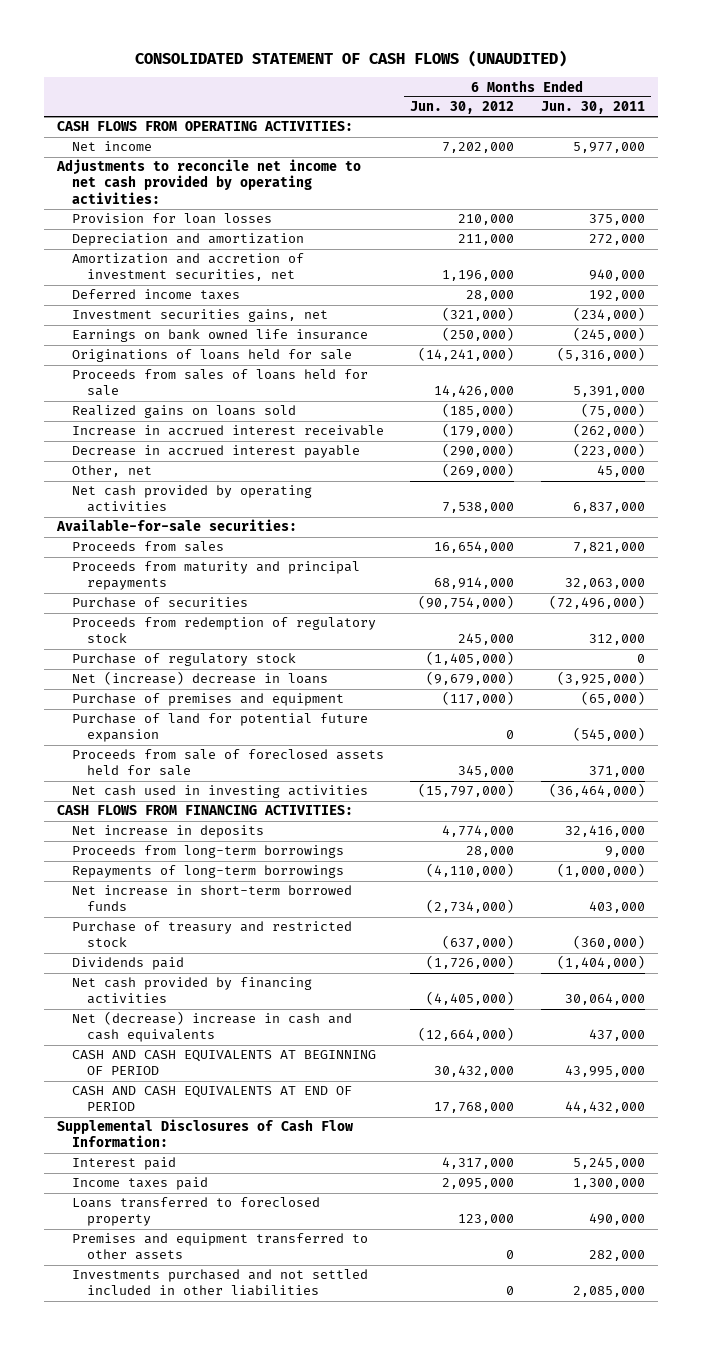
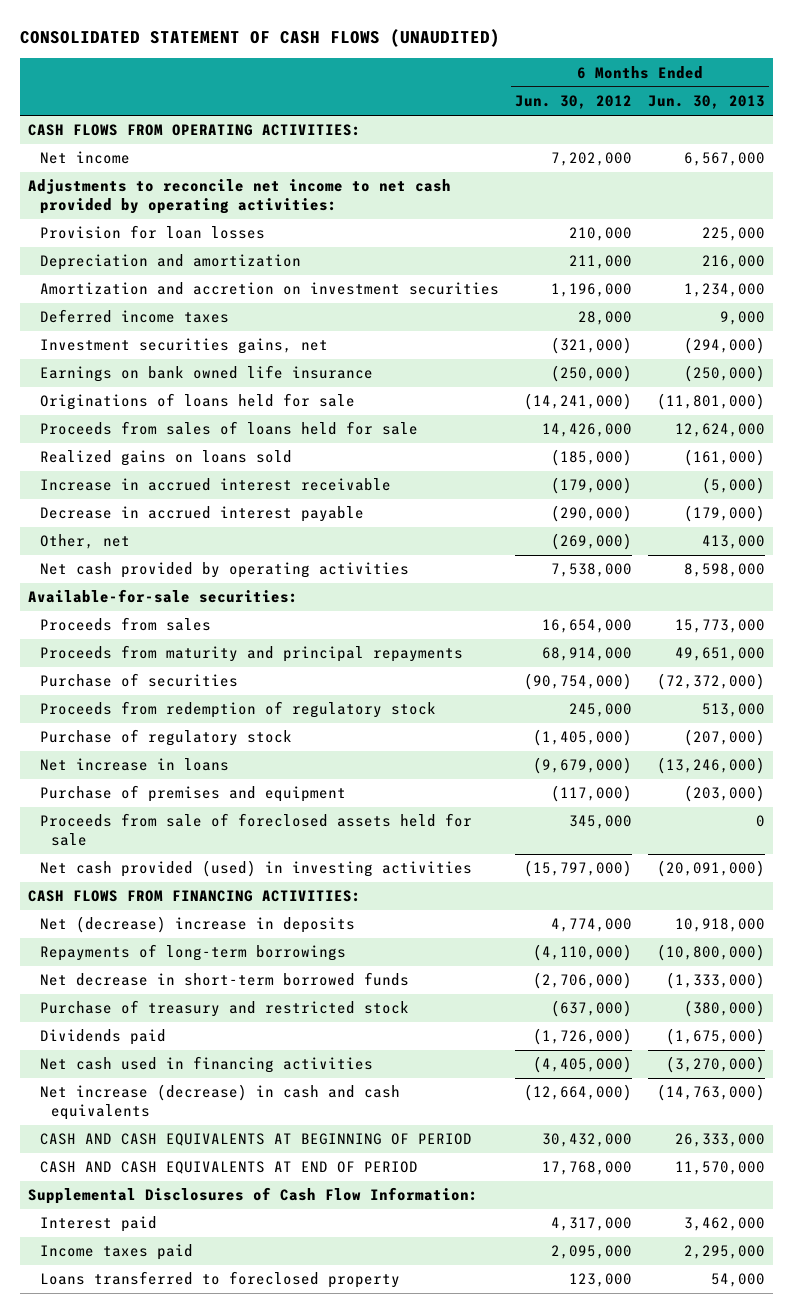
[540,101,645,115] Jun. 30, 2011 -> none
none -> [647,95,765,110] Jun. 30, 2013
[72,253,305,282] Amortization and accretion of investment securities, net -> [39,282,499,296] Amortization and accretion on investment securities
[72,671,329,686] Net (increase) decrease in loans -> [39,758,229,772] Net increase in loans
[72,713,369,743] Purchase of land for potential future expansion -> none
[72,785,369,799] Net cash used in investing activities -> [39,860,472,878] Net cash provided (used) in investing activities
[72,845,345,859] Proceeds from long-term borrowings -> none
[72,825,265,839] Net increase in deposits -> [39,916,355,934] Net (decrease) increase in deposits
[72,885,353,912] Net increase in short-term borrowed funds -> [39,972,409,987] Net decrease in short-term borrowed funds
[426,899,515,914] (2,734,000) -> [532,972,632,990] (2,706,000)
[72,977,313,1005] Net cash provided by financing activities -> [39,1056,373,1074] Net cash used in financing activities
[72,1011,353,1043] Net (decrease) increase in cash and cash equivalents -> [39,1084,400,1120] Net increase (decrease) in cash and cash equivalents
[72,1233,369,1261] Premises and equipment transferred to other assets -> none
[72,1269,369,1297] Investments purchased and not settled included in other liabilities -> none

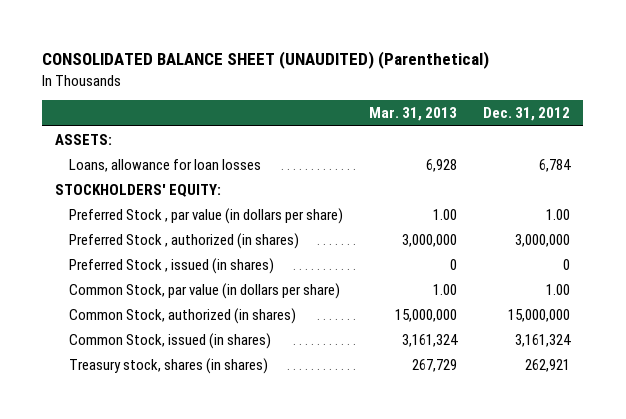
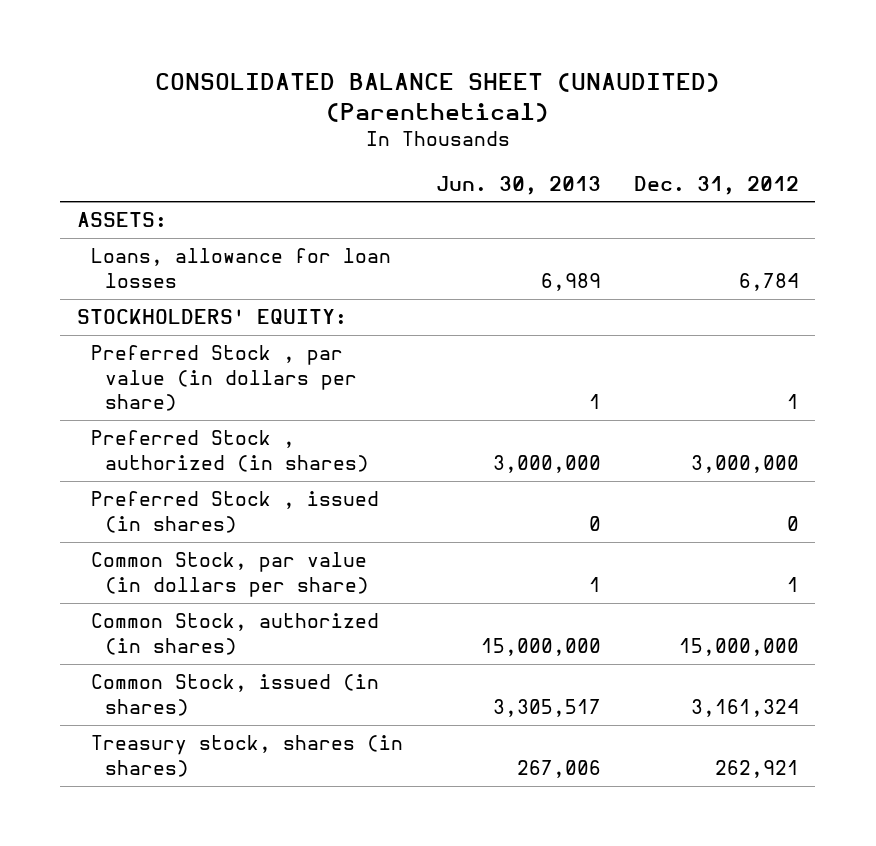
[369,107,458,122] Mar. 31, 2013 -> none
none -> [435,175,601,195] Jun. 30, 2013
[546,208,571,220] 1.00 -> [786,394,799,410] 1
[546,283,571,295] 1.00 -> [786,576,799,592] 1

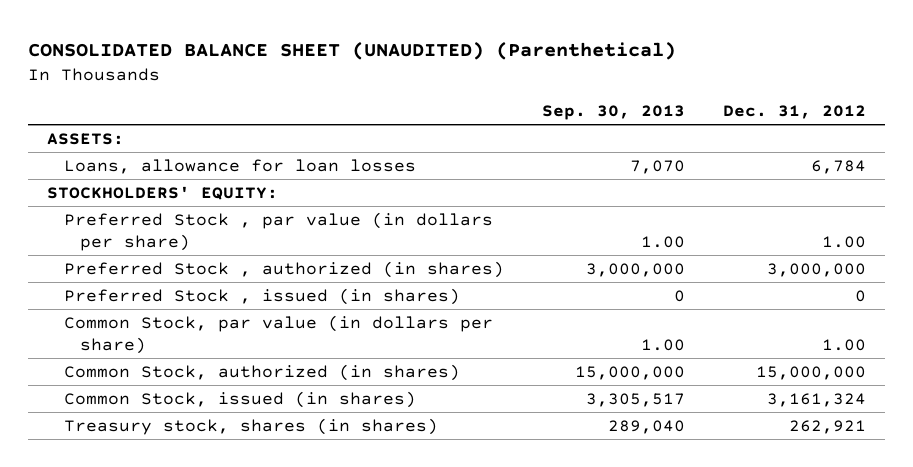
[435,175,601,195] Jun. 30, 2013 -> none
none -> [541,105,685,121] Sep. 30, 2013
[786,394,799,410] 1 -> [821,235,866,248] 1.00
[786,576,799,592] 1 -> [821,338,866,351] 1.00

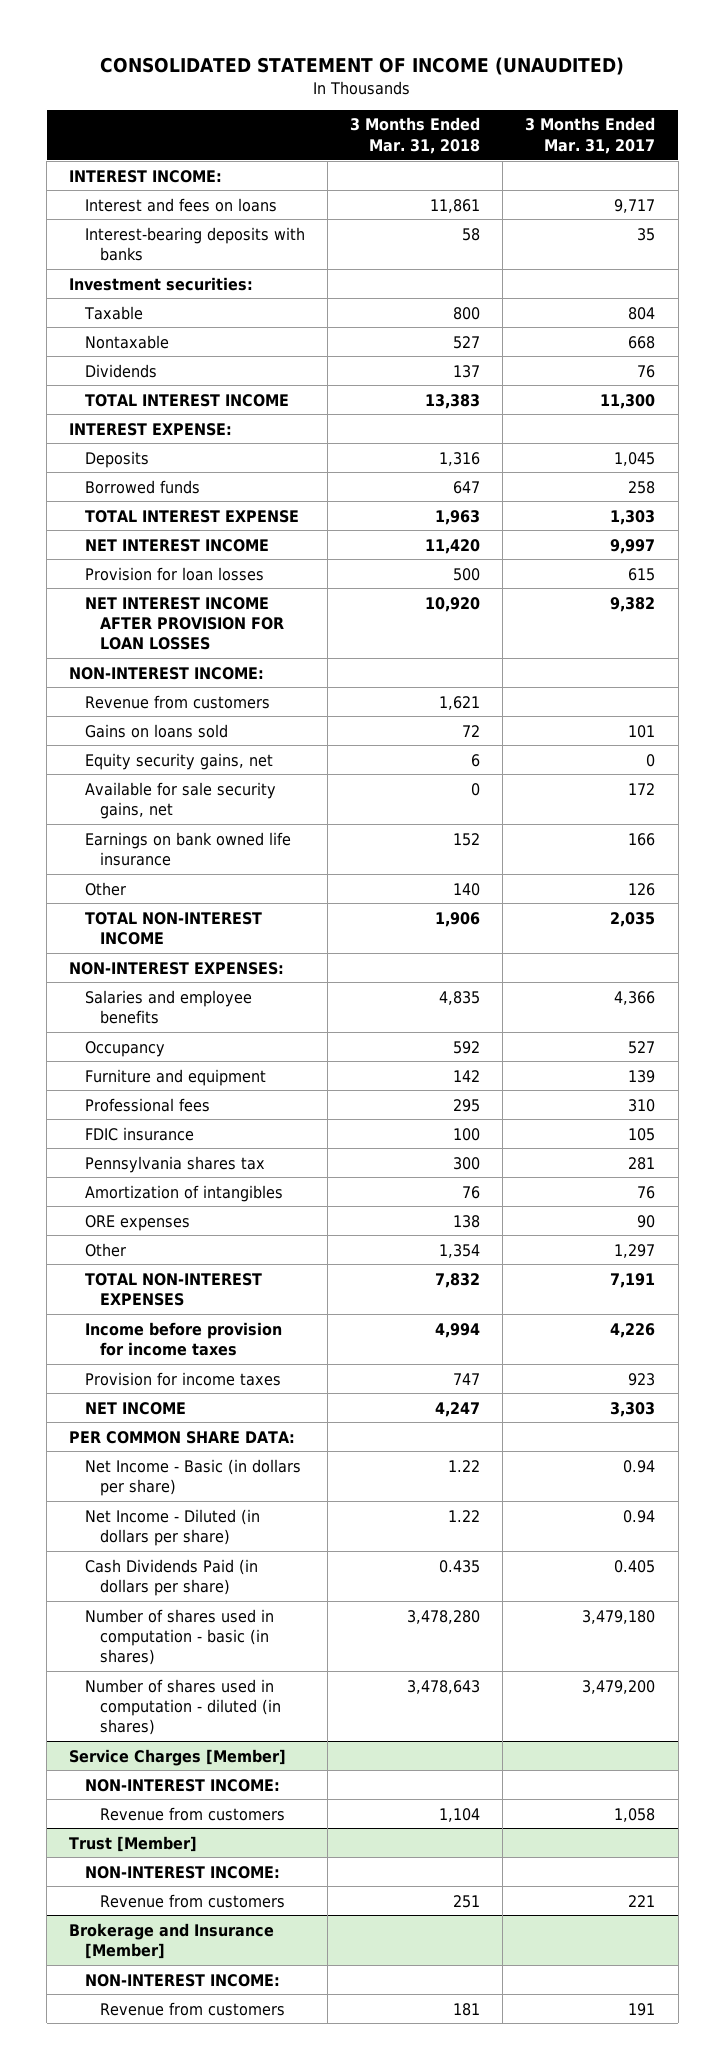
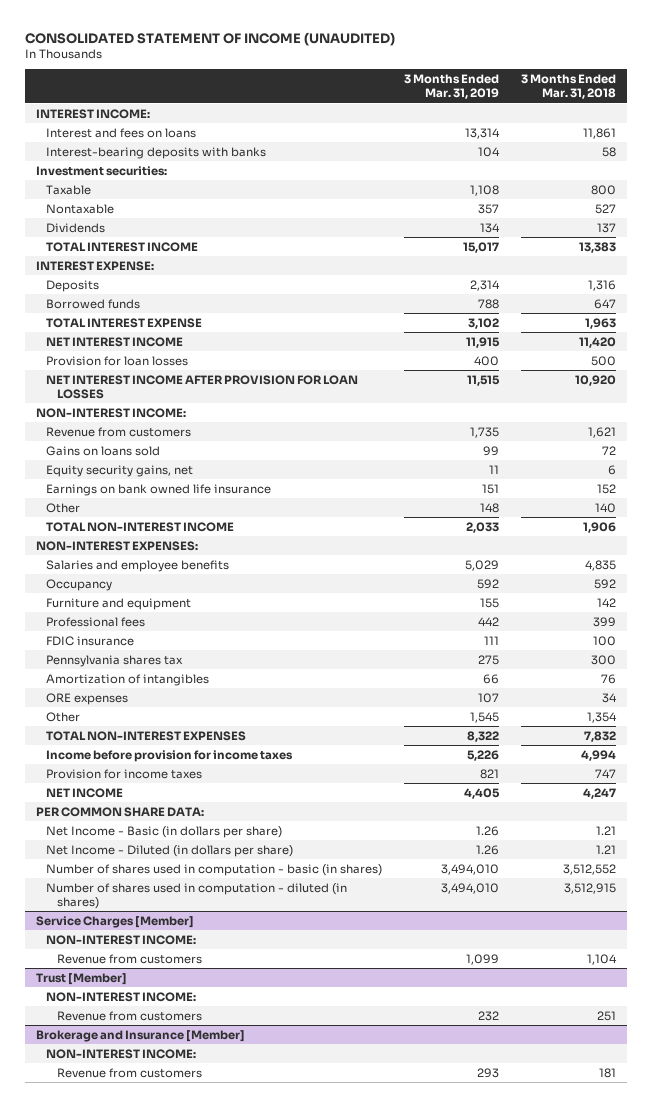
[525,117,656,154] 3 Months Ended Mar. 31, 2017 -> none
none -> [403,73,499,100] 3 Months Ended Mar. 31, 2019
[84,781,276,819] Available for sale security gains, net -> none
[452,1098,480,1112] 295 -> [592,616,616,627] 399
[452,1214,480,1228] 138 -> [601,692,617,703] 34
[84,1558,258,1596] Cash Dividends Paid (in dollars per share) -> none
[447,1459,480,1472] 1.22 -> [595,825,616,835] 1.21
[447,1509,480,1522] 1.22 -> [595,844,616,854] 1.21
[406,1609,480,1624] 3,478,280 -> [562,863,616,875] 3,512,552
[406,1679,480,1694] 3,478,643 -> [563,882,616,894] 3,512,915

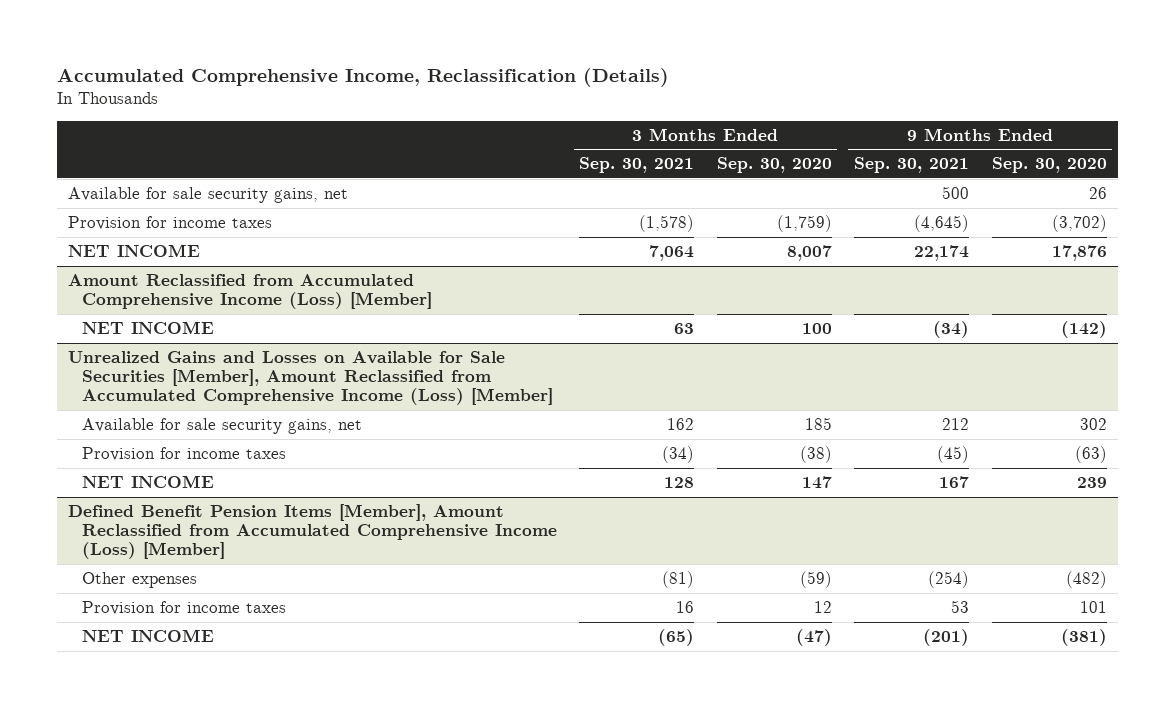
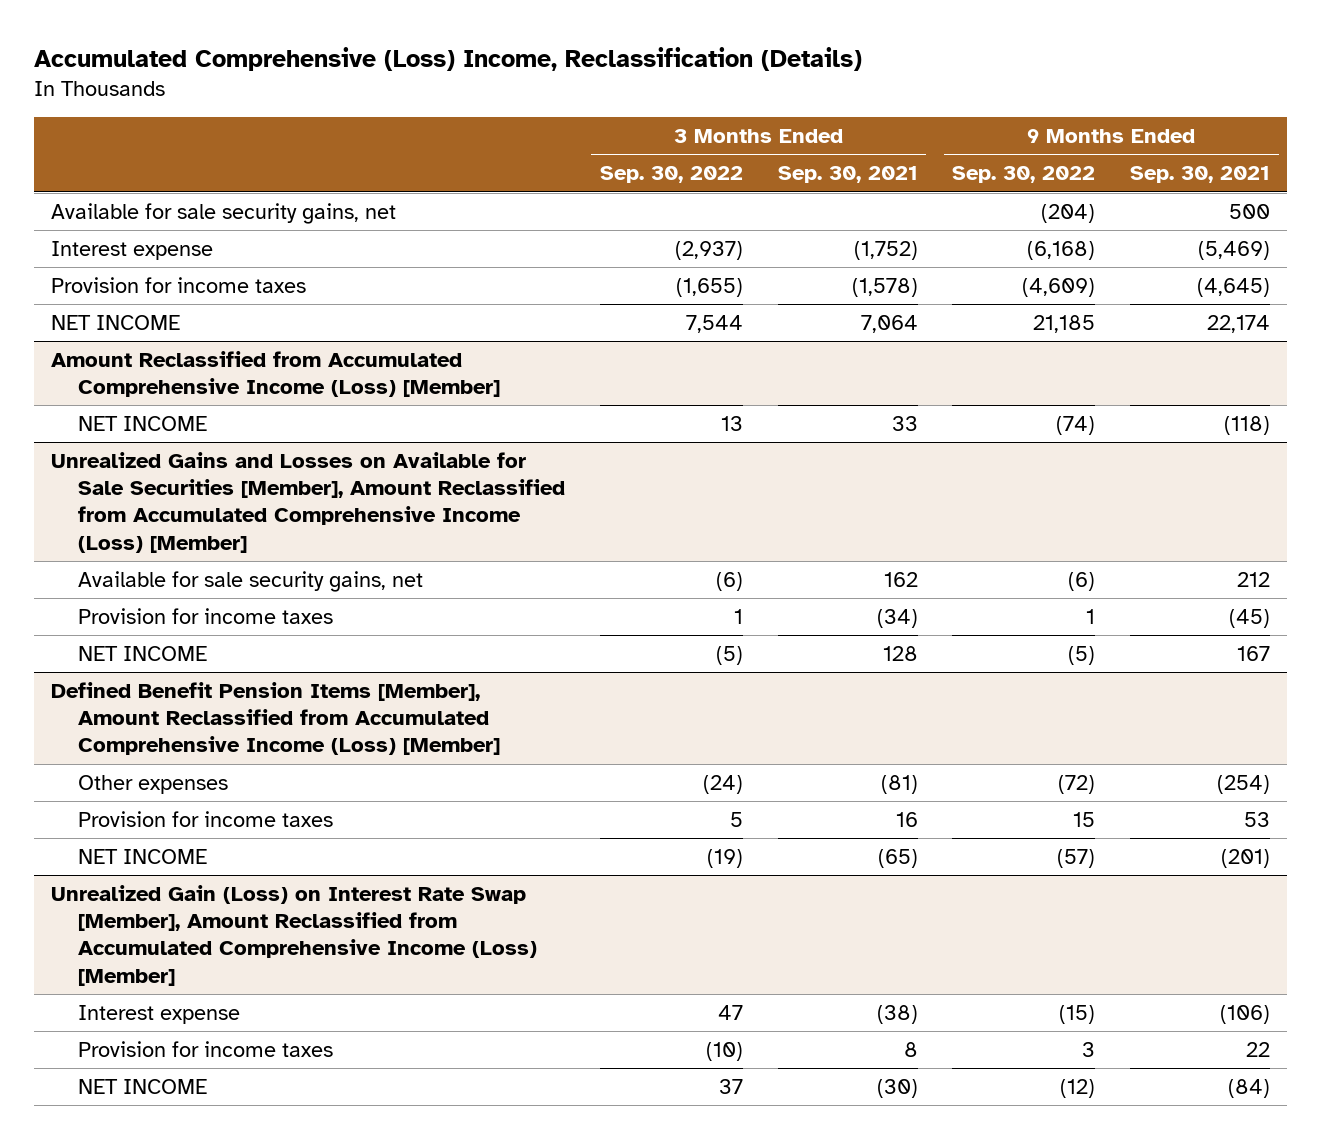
[56,68,669,88] Accumulated Comprehensive Income, Reclassification (Details) -> [33,46,862,71] Accumulated Comprehensive (Loss) Income, Reclassification (Details)
[716,157,832,174] Sep. 30, 2020 -> none
[991,157,1107,174] Sep. 30, 2020 -> none
none -> [599,166,743,184] Sep. 30, 2022
none -> [952,166,1096,184] Sep. 30, 2022
none -> [50,240,213,260] Interest expense
[674,322,695,334] 63 -> [891,415,918,431] 33
[933,320,970,338] (34) -> [1223,415,1270,435] (118)
none -> [50,884,538,986] Unrealized Gain (Loss) on Interest Rate Swap [Member], Amount Reclassified from Accumulated Comprehensive Income (Loss) [Member]
none -> [78,1004,241,1024] Interest expense
none -> [78,1040,334,1057] Provision for income taxes
none -> [78,1078,208,1094] NET INCOME

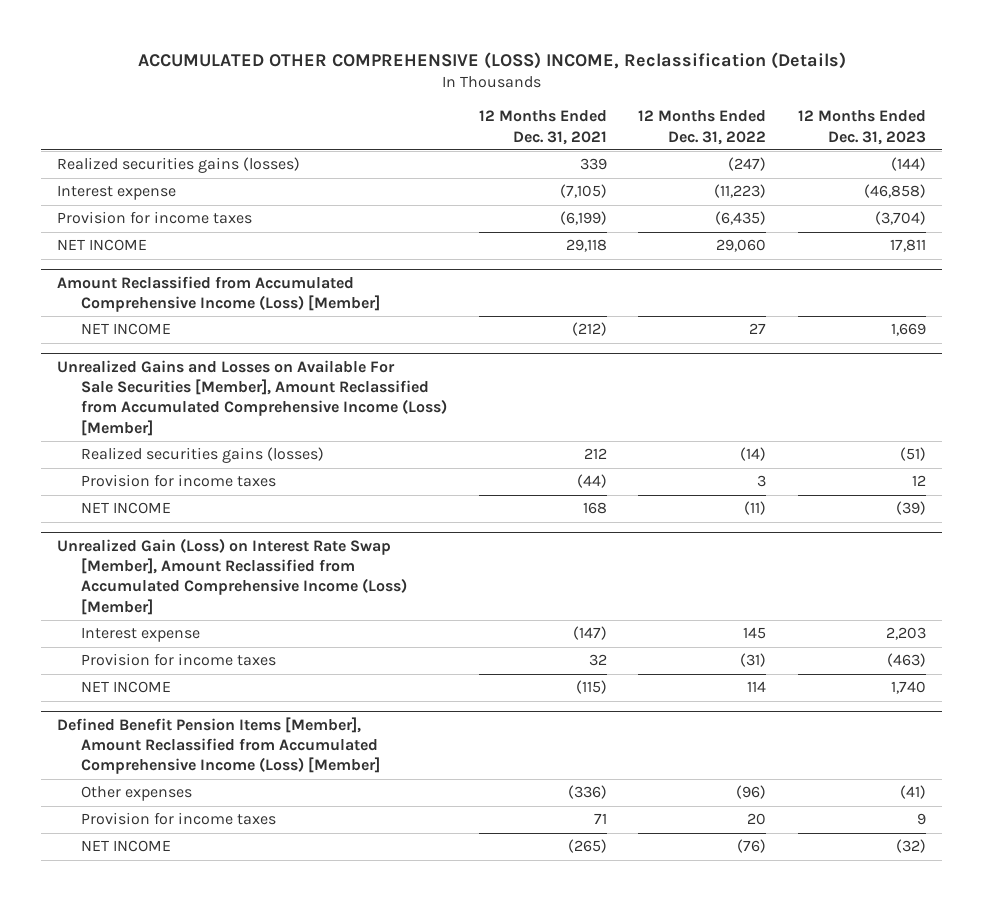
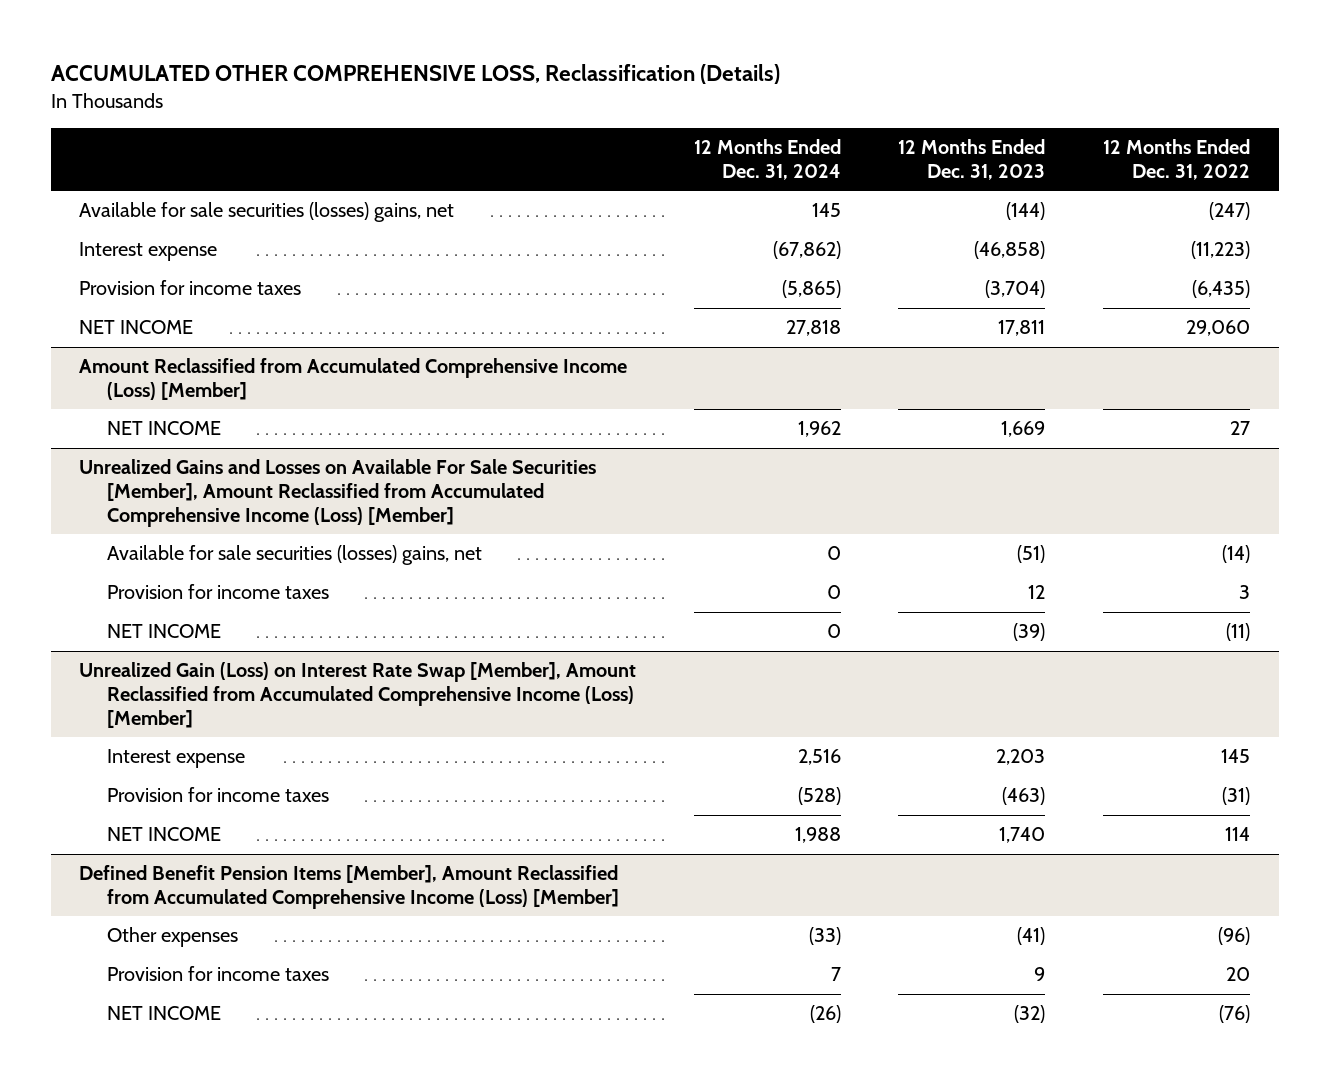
[137,51,846,69] ACCUMULATED OTHER COMPREHENSIVE (LOSS) INCOME, Reclassification (Details) -> [50,64,780,85] ACCUMULATED OTHER COMPREHENSIVE LOSS, Reclassification (Details)
[478,110,607,145] 12 Months Ended Dec. 31, 2021 -> none
none -> [693,139,841,180] 12 Months Ended Dec. 31, 2024
[56,157,300,174] Realized securities gains (losses) -> [79,202,455,223] Available for sale securities (losses) gains, net
[80,447,324,464] Realized securities gains (losses) -> [107,545,483,566] Available for sale securities (losses) gains, net

